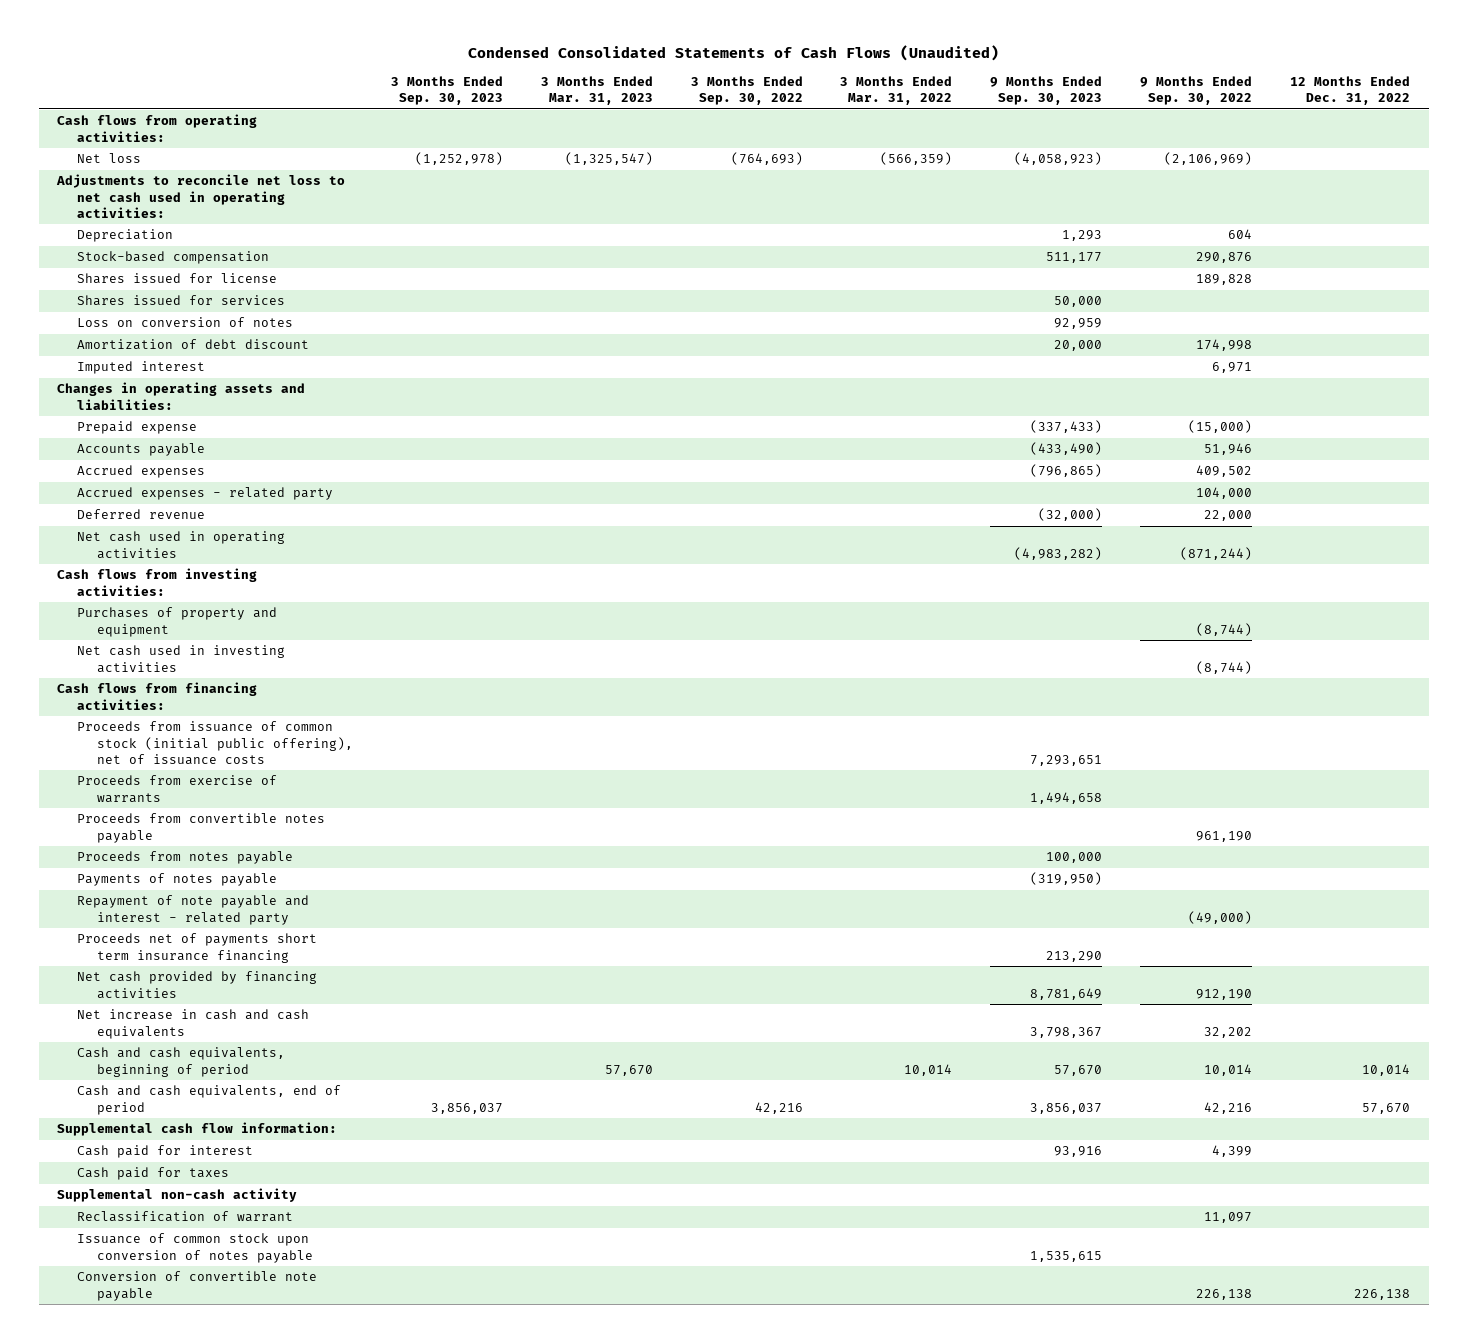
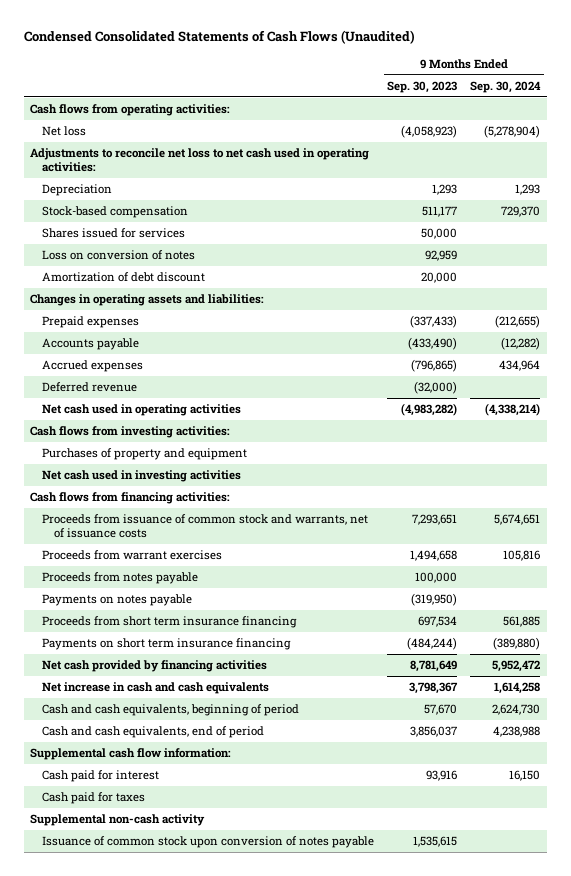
[391,76,504,106] 3 Months Ended Sep. 30, 2023 -> none
[540,76,653,106] 3 Months Ended Mar. 31, 2023 -> none
[690,76,803,106] 3 Months Ended Sep. 30, 2022 -> none
[840,76,953,106] 3 Months Ended Mar. 31, 2022 -> none
[1140,76,1253,106] 9 Months Ended Sep. 30, 2022 -> none
[1289,76,1410,106] 12 Months Ended Dec. 31, 2022 -> none
none -> [470,80,542,93] Sep. 30, 2024
[77,273,278,285] Shares issued for license -> none
[77,361,206,375] Imputed interest -> none
[77,421,198,435] Prepaid expense -> [42,316,140,329] Prepaid expenses
[77,487,334,501] Accrued expenses - related party -> none
[77,813,326,843] Proceeds from convertible notes payable -> none
[77,721,354,765] Proceeds from issuance of common stock (initial public offering), net of issuance costs -> [42,514,369,539] Proceeds from issuance of common stock and warrants, net of issuance costs
[77,775,278,803] Proceeds from exercise of warrants -> [42,550,223,561] Proceeds from warrant exercises
[77,895,310,925] Repayment of note payable and interest - related party -> none
[77,873,278,887] Payments of notes payable -> [42,594,193,607] Payments on notes payable
[77,933,318,963] Proceeds net of payments short term insurance financing -> [42,616,298,629] Proceeds from short term insurance financing
[1046,950,1103,962] 213,290 -> [418,616,458,628] 697,534
none -> [42,638,292,651] Payments on short term insurance financing
[77,1211,294,1223] Reclassification of warrant -> none
[77,1271,318,1301] Conversion of convertible note payable -> none

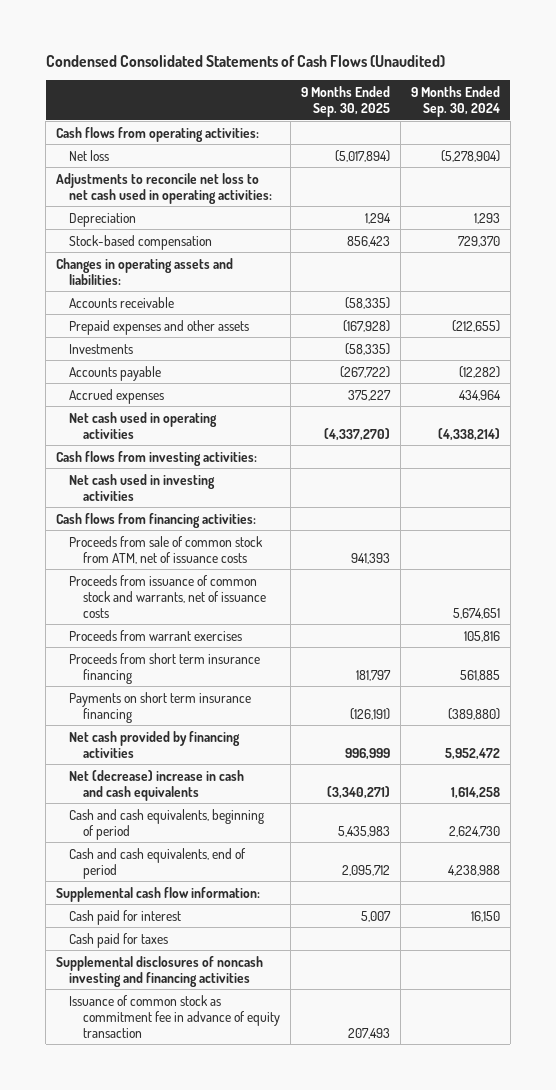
[387,80,458,93] Sep. 30, 2023 -> none
none -> [300,85,390,117] 9 Months Ended Sep. 30, 2025
[42,228,186,239] Shares issued for services -> none
[42,250,196,261] Loss on conversion of notes -> none
[42,272,206,283] Amortization of debt discount -> none
none -> [69,296,175,308] Accounts receivable
[42,316,140,329] Prepaid expenses -> [69,319,250,335] Prepaid expenses and other assets
none -> [69,343,134,354] Investments
[42,382,138,393] Deferred revenue -> none
[42,448,248,461] Purchases of property and equipment -> none
none -> [69,535,264,564] Proceeds from sale of common stock from ATM, net of issuance costs
[42,572,199,585] Proceeds from notes payable -> none
[42,594,193,607] Payments on notes payable -> none
[42,682,270,695] Net increase in cash and cash equivalents -> [69,769,245,801] Net (decrease) increase in cash and cash equivalents
[42,836,375,849] Issuance of common stock upon conversion of notes payable -> none
[30,814,206,827] Supplemental non-cash activity -> [56,955,264,987] Supplemental disclosures of noncash investing and financing activities
none -> [69,994,280,1038] Issuance of common stock as commitment fee in advance of equity transaction

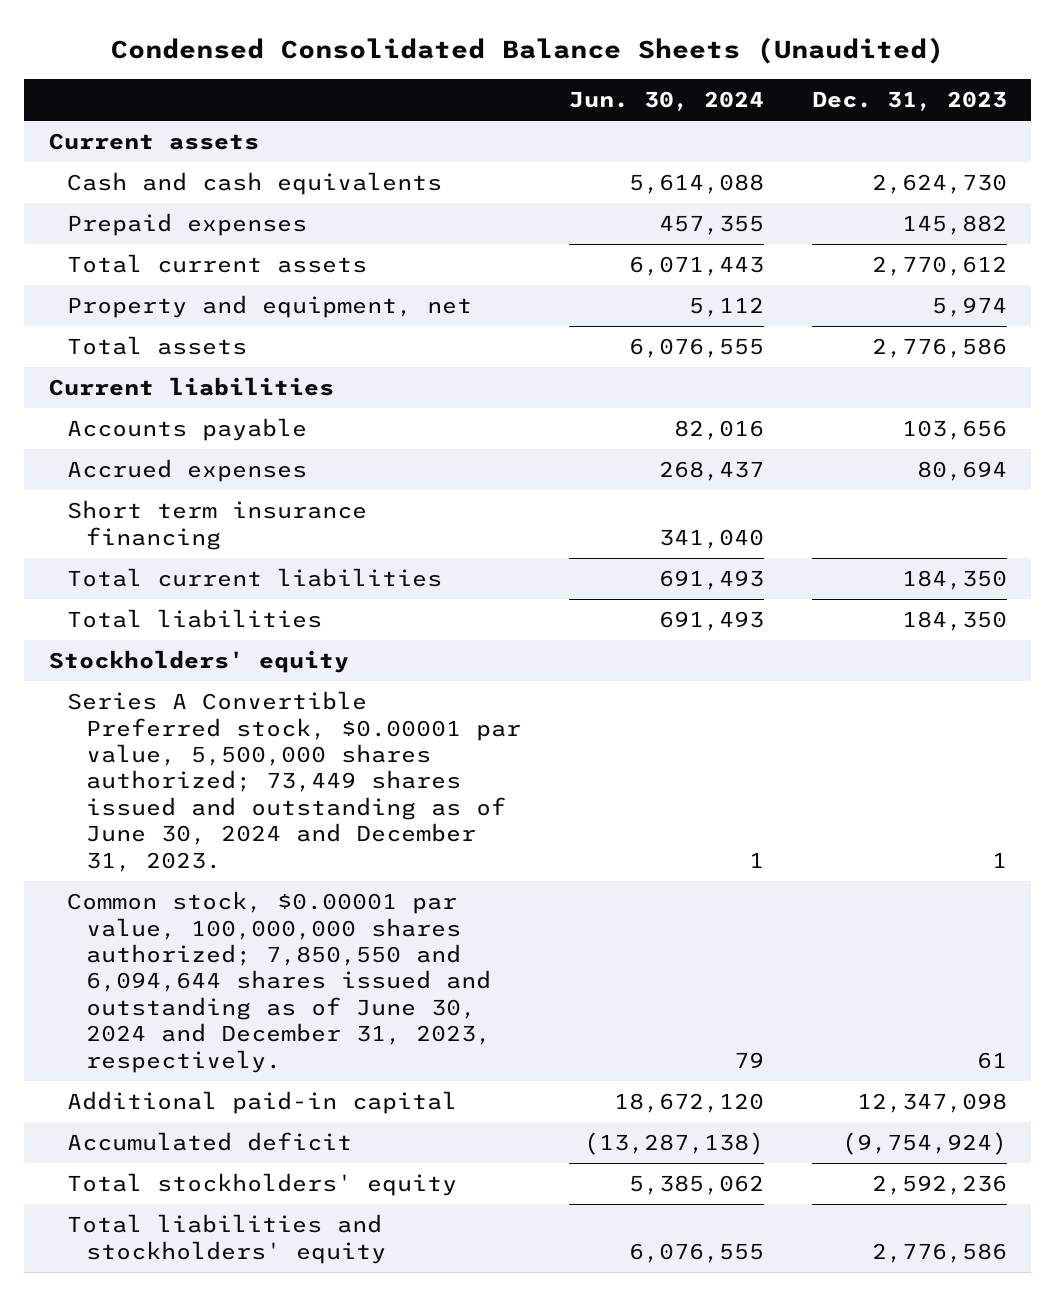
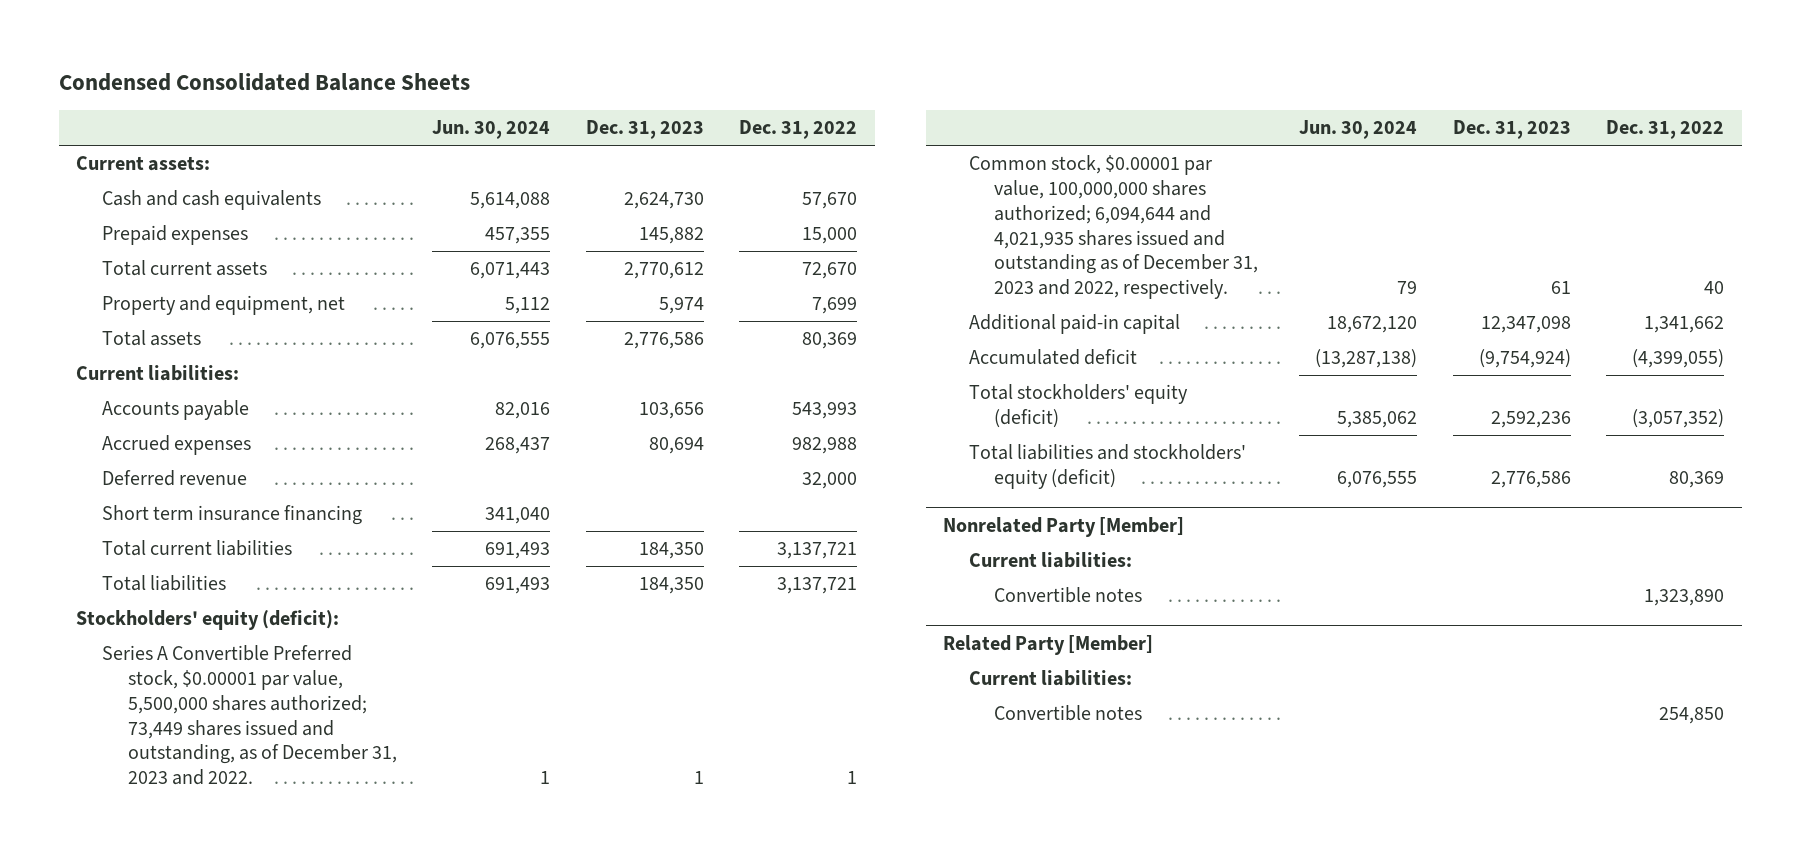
[110,36,944,64] Condensed Consolidated Balance Sheets (Unaudited) -> [58,72,470,91] Condensed Consolidated Balance Sheets
none -> [739,120,858,140] Dec. 31, 2022
[48,133,259,151] Current assets -> [76,156,211,172] Current assets:
[48,377,334,397] Current liabilities -> [76,365,240,382] Current liabilities:
none -> [101,470,247,487] Deferred revenue
[48,650,349,674] Stockholders' equity -> [76,610,340,631] Stockholders' equity (deficit):
[67,691,521,872] Series A Convertible Preferred stock, $0.00001 par value, 5,500,000 shares authorized; 73,449 shares issued and outstanding as of June 30, 2024 and December 31, 2023. -> [101,645,397,786] Series A Convertible Preferred stock, $0.00001 par value, 5,500,000 shares authorized; 73,449 shares issued and outstanding, as of December 31, 2023 and 2022.
[67,891,491,1073] Common stock, $0.00001 par value, 100,000,000 shares authorized; 7,850,550 and 6,094,644 shares issued and outstanding as of June 30, 2024 and December 31, 2023, respectively. -> [968,155,1259,300] Common stock, $0.00001 par value, 100,000,000 shares authorized; 6,094,644 and 4,021,935 shares issued and outstanding as of December 31, 2023 and 2022, respectively.
[67,1173,458,1197] Total stockholders' equity -> [968,384,1188,429] Total stockholders' equity (deficit)
[67,1214,386,1264] Total liabilities and stockholders' equity -> [968,444,1246,490] Total liabilities and stockholders' equity (deficit)
none -> [943,516,1185,537] Nonrelated Party [Member]
none -> [968,552,1132,569] Current liabilities:
none -> [994,587,1143,604] Convertible notes
none -> [943,634,1154,655] Related Party [Member]
none -> [968,670,1132,687] Current liabilities:
none -> [994,705,1143,722] Convertible notes

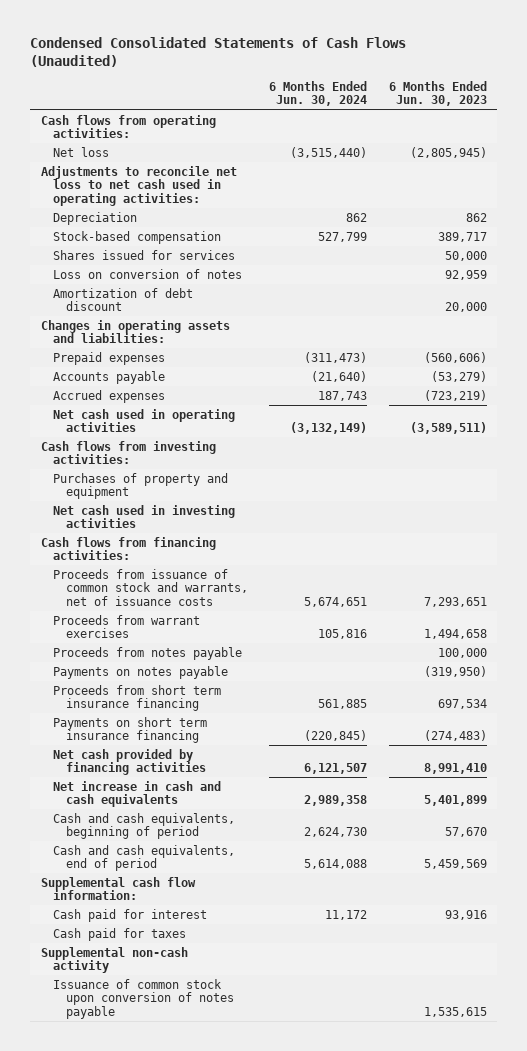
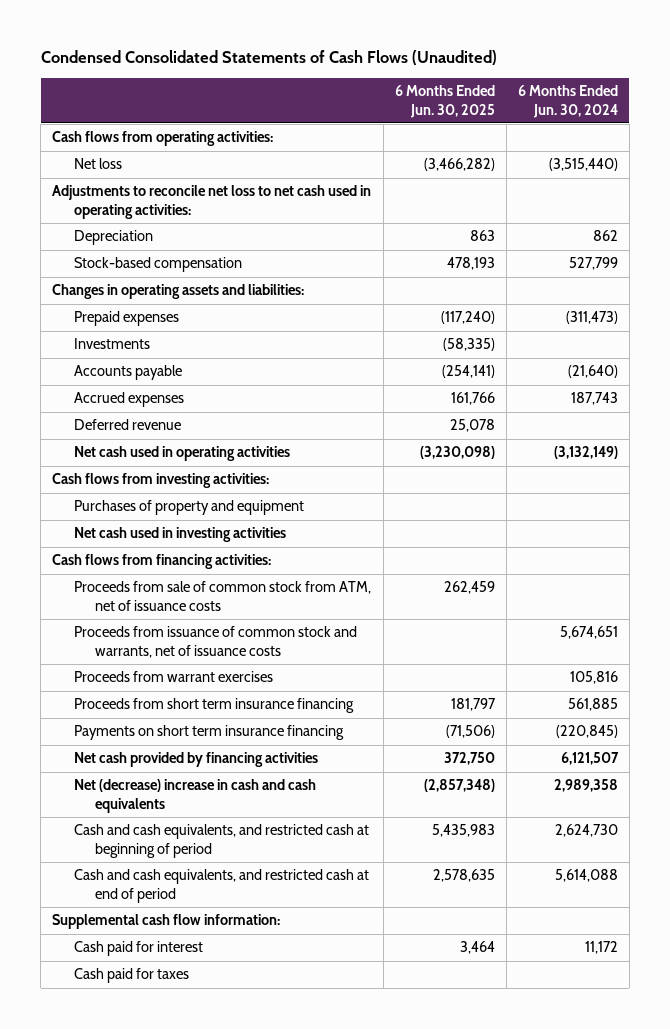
[388,80,487,107] 6 Months Ended Jun. 30, 2023 -> none
none -> [394,85,495,118] 6 Months Ended Jun. 30, 2025
[53,249,236,260] Shares issued for services -> none
[53,268,243,279] Loss on conversion of notes -> none
[53,287,194,312] Amortization of debt discount -> none
none -> [73,338,150,350] Investments
none -> [73,419,181,431] Deferred revenue
none -> [73,581,371,611] Proceeds from sale of common stock from ATM, net of issuance costs
[53,646,243,660] Proceeds from notes payable -> none
[53,665,229,679] Payments on notes payable -> none
[53,780,222,808] Net increase in cash and cash equivalents -> [73,779,316,813] Net (decrease) increase in cash and cash equivalents
[53,812,236,840] Cash and cash equivalents, beginning of period -> [73,824,369,858] Cash and cash equivalents, and restricted cash at beginning of period
[53,844,236,872] Cash and cash equivalents, end of period -> [73,869,369,903] Cash and cash equivalents, and restricted cash at end of period
[40,946,188,974] Supplemental non-cash activity -> none
[53,978,235,1019] Issuance of common stock upon conversion of notes payable -> none

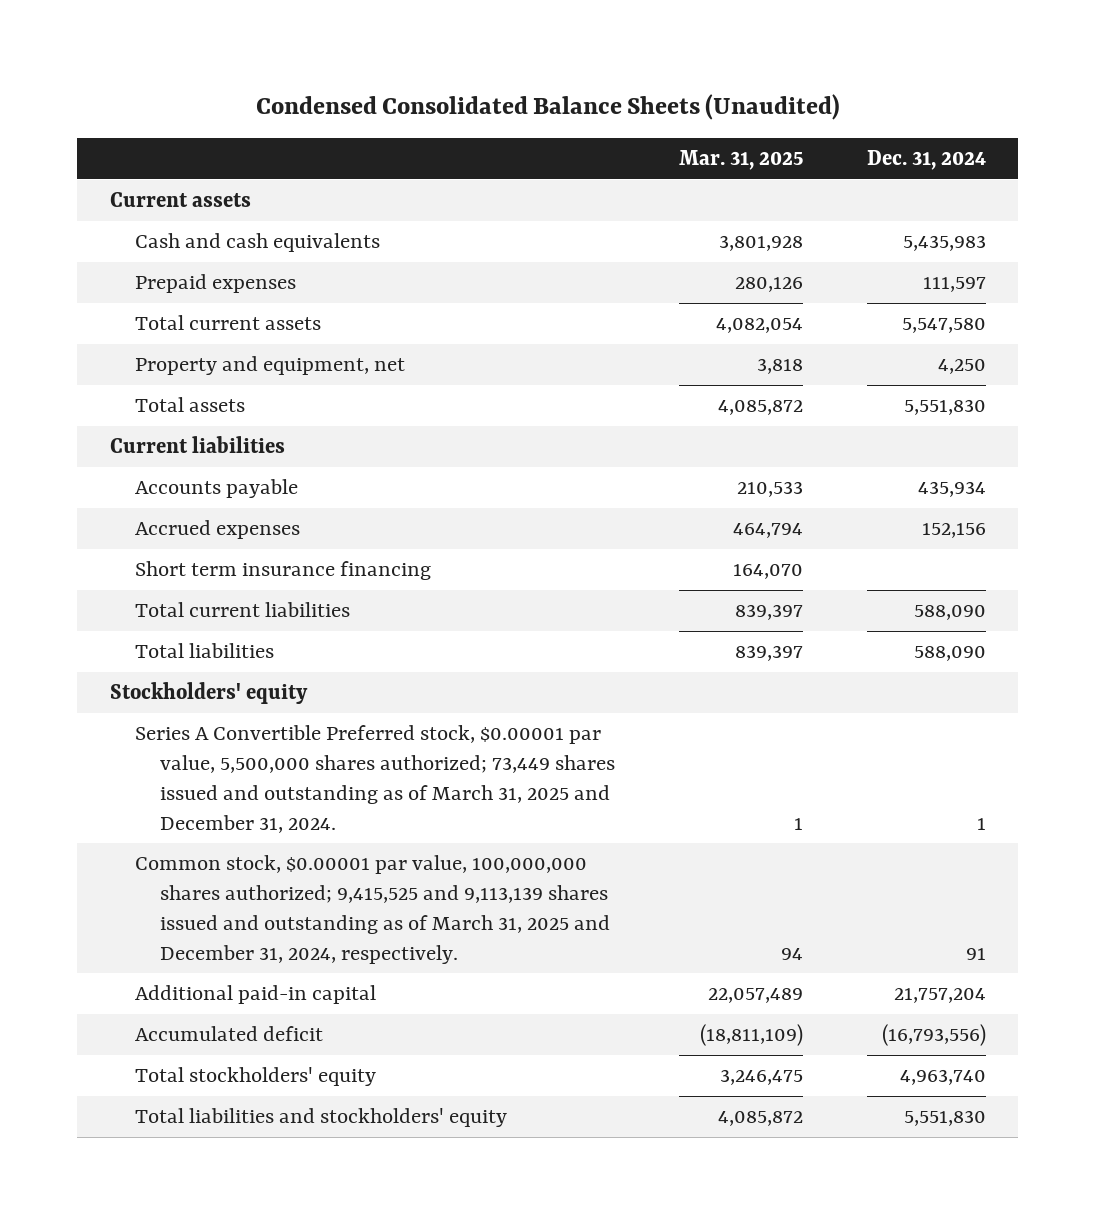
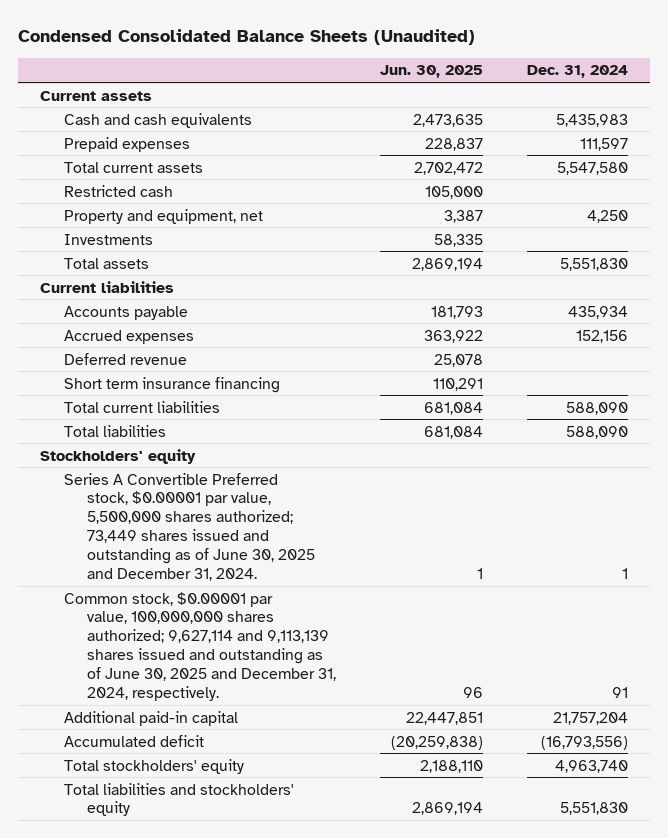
[678,150,803,171] Mar. 31, 2025 -> none
none -> [380,65,484,79] Jun. 30, 2025
none -> [63,184,173,197] Restricted cash
none -> [63,233,153,245] Investments
none -> [63,352,187,365] Deferred revenue
[134,725,615,833] Series A Convertible Preferred stock, $0.00001 par value, 5,500,000 shares authorized; 73,449 shares issued and outstanding as of March 31, 2025 and December 31, 2024. -> [63,472,316,582] Series A Convertible Preferred stock, $0.00001 par value, 5,500,000 shares authorized; 73,449 shares issued and outstanding as of June 30, 2025 and December 31, 2024.
[134,855,610,964] Common stock, $0.00001 par value, 100,000,000 shares authorized; 9,415,525 and 9,113,139 shares issued and outstanding as of March 31, 2025 and December 31, 2024, respectively. -> [63,591,337,702] Common stock, $0.00001 par value, 100,000,000 shares authorized; 9,627,114 and 9,113,139 shares issued and outstanding as of June 30, 2025 and December 31, 2024, respectively.

